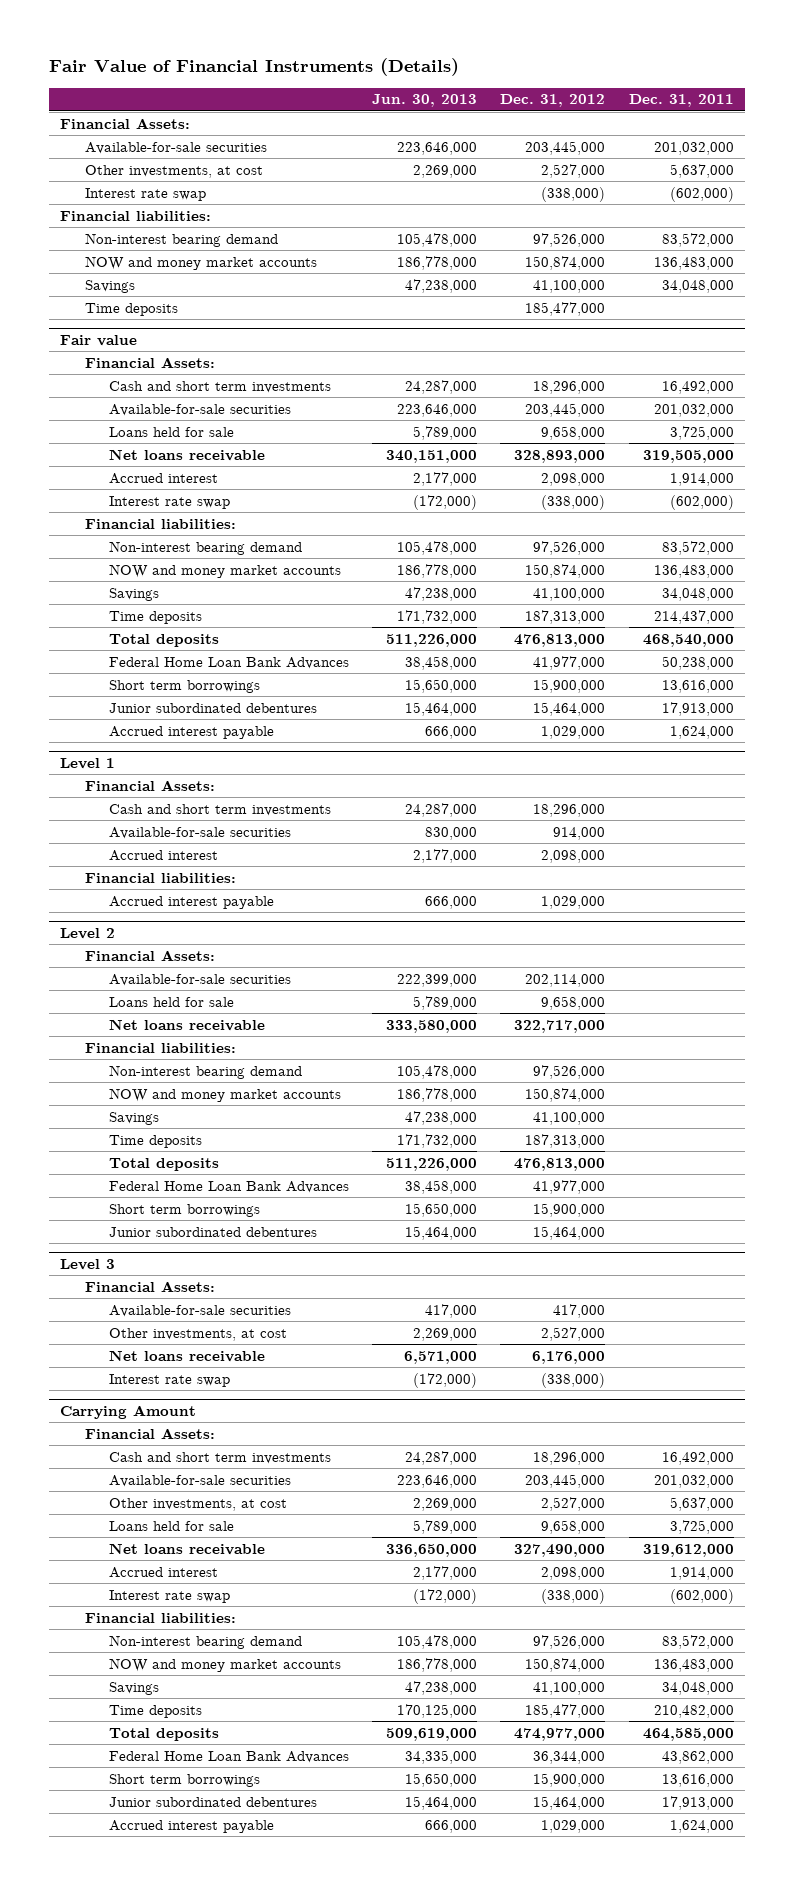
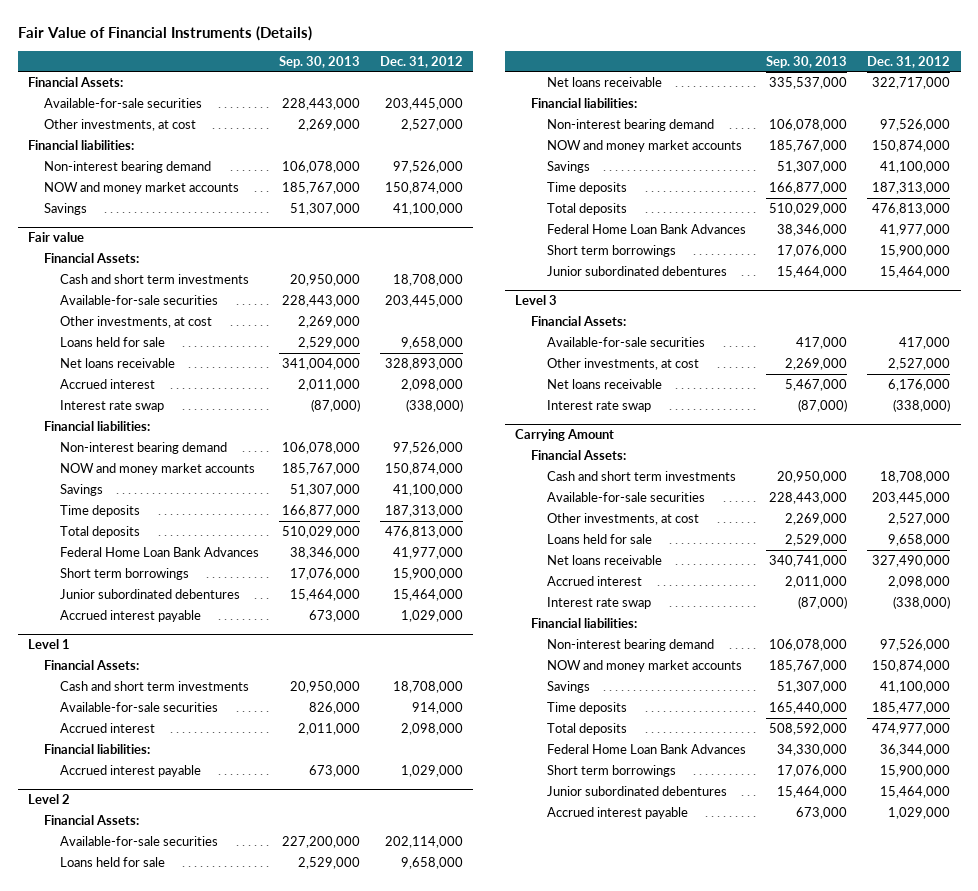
[371,94,477,108] Jun. 30, 2013 -> none
[628,94,734,108] Dec. 31, 2011 -> none
none -> [278,55,360,68] Sep. 30, 2013
[84,187,206,201] Interest rate swap -> none
[84,302,178,316] Time deposits -> none
[533,380,606,394] 18,296,000 -> [393,274,464,287] 18,708,000
none -> [59,316,212,329] Other investments, at cost
[533,803,606,817] 18,296,000 -> [393,681,464,694] 18,708,000
[533,1451,606,1465] 18,296,000 -> [880,471,951,484] 18,708,000

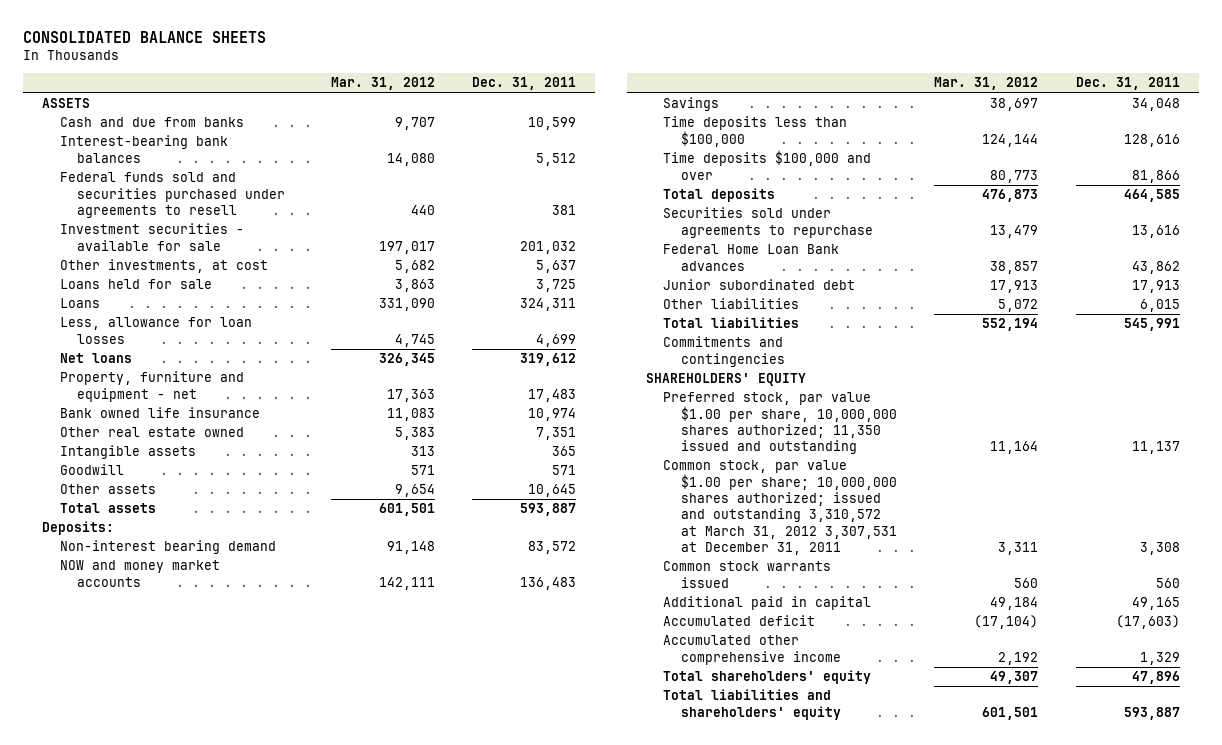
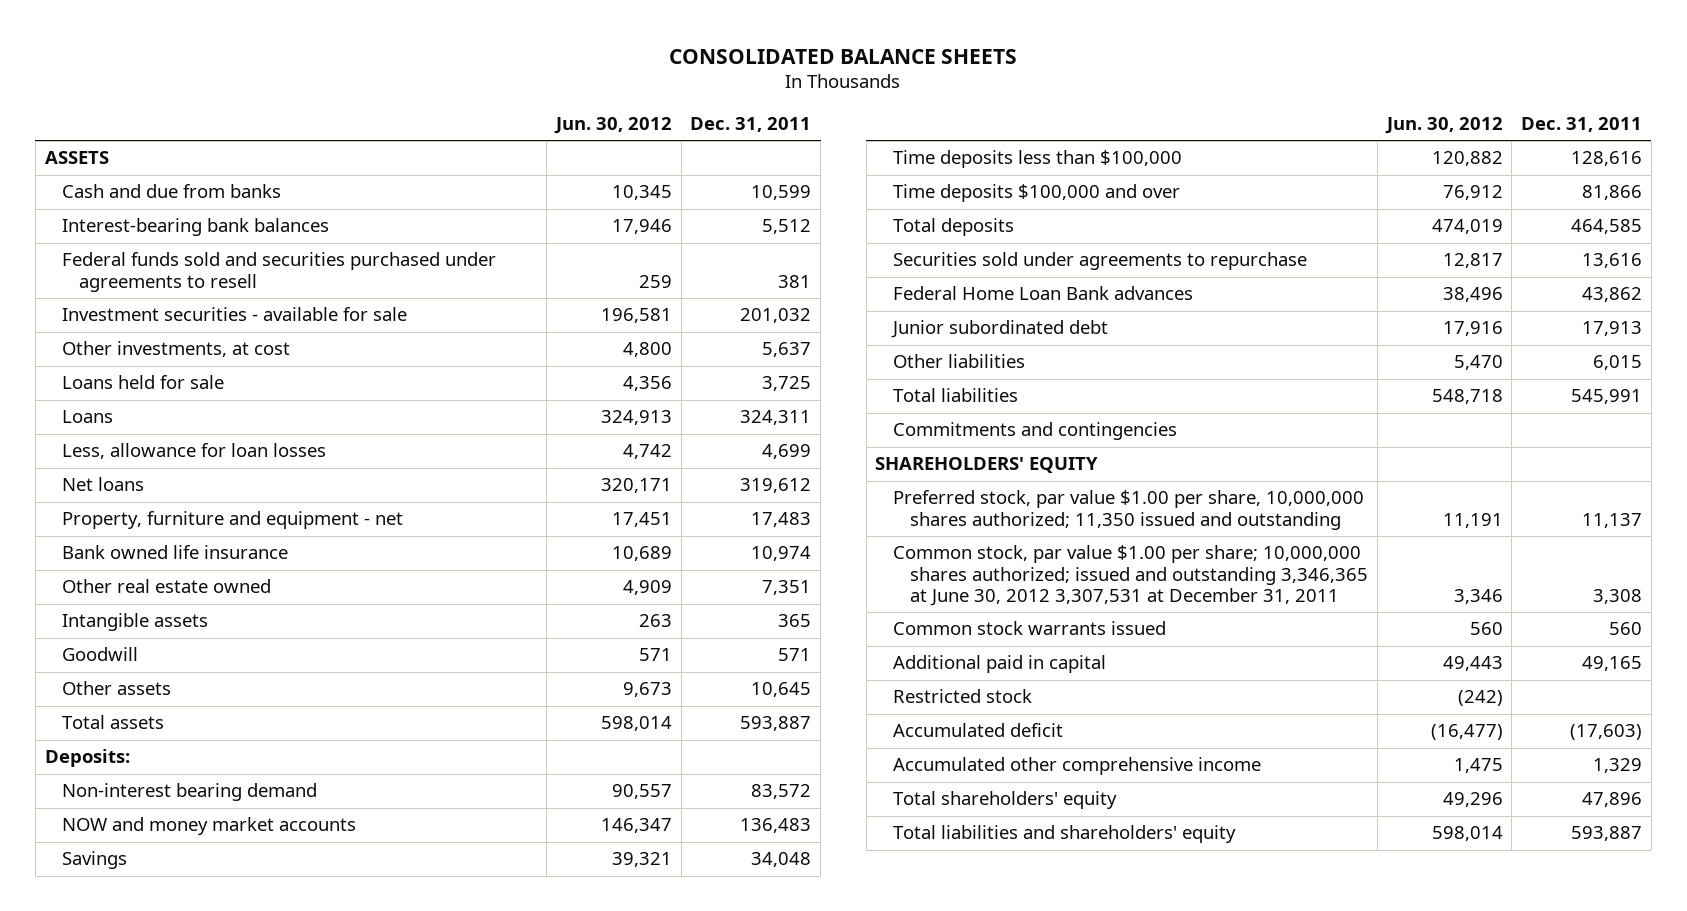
[330,77,435,91] Mar. 31, 2012 -> none
none -> [553,117,672,135] Jun. 30, 2012
[663,460,897,556] Common stock, par value $1.00 per share; 10,000,000 shares authorized; issued and outstanding 3,310,572 at March 31, 2012 3,307,531 at December 31, 2011 -> [892,545,1369,607] Common stock, par value $1.00 per share; 10,000,000 shares authorized; issued and outstanding 3,346,365 at June 30, 2012 3,307,531 at December 31, 2011
none -> [892,689,1032,704] Restricted stock

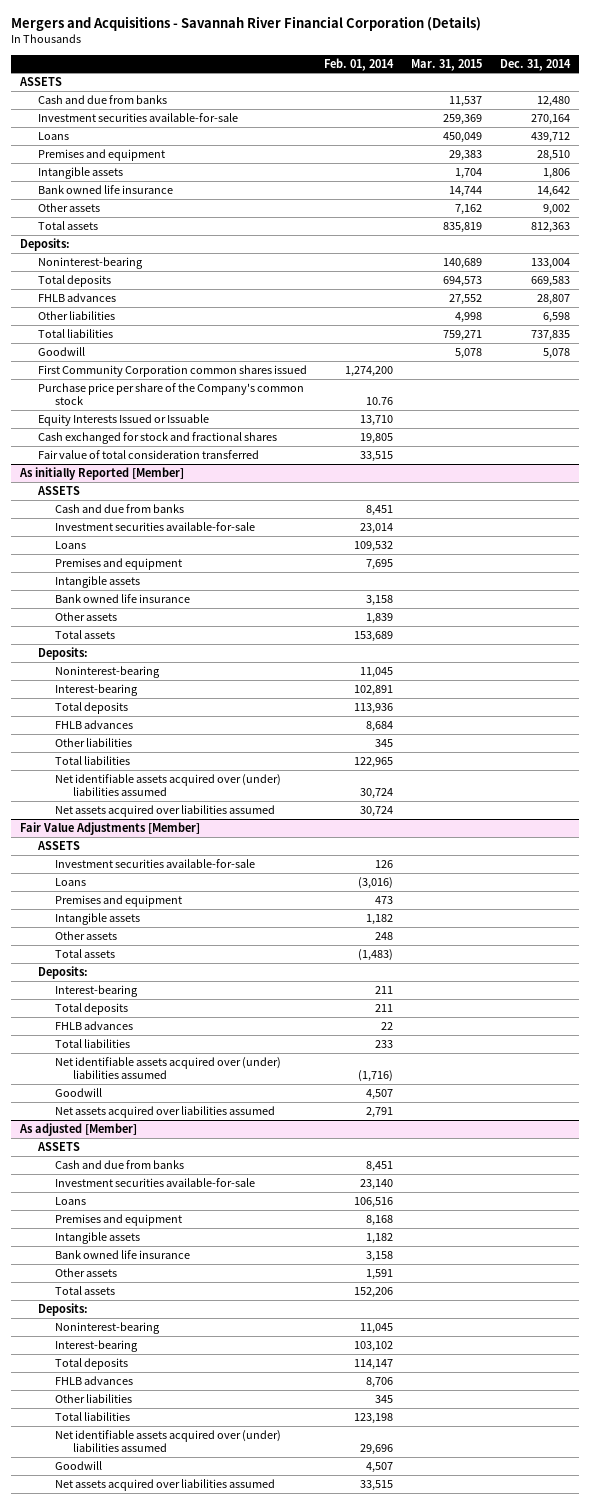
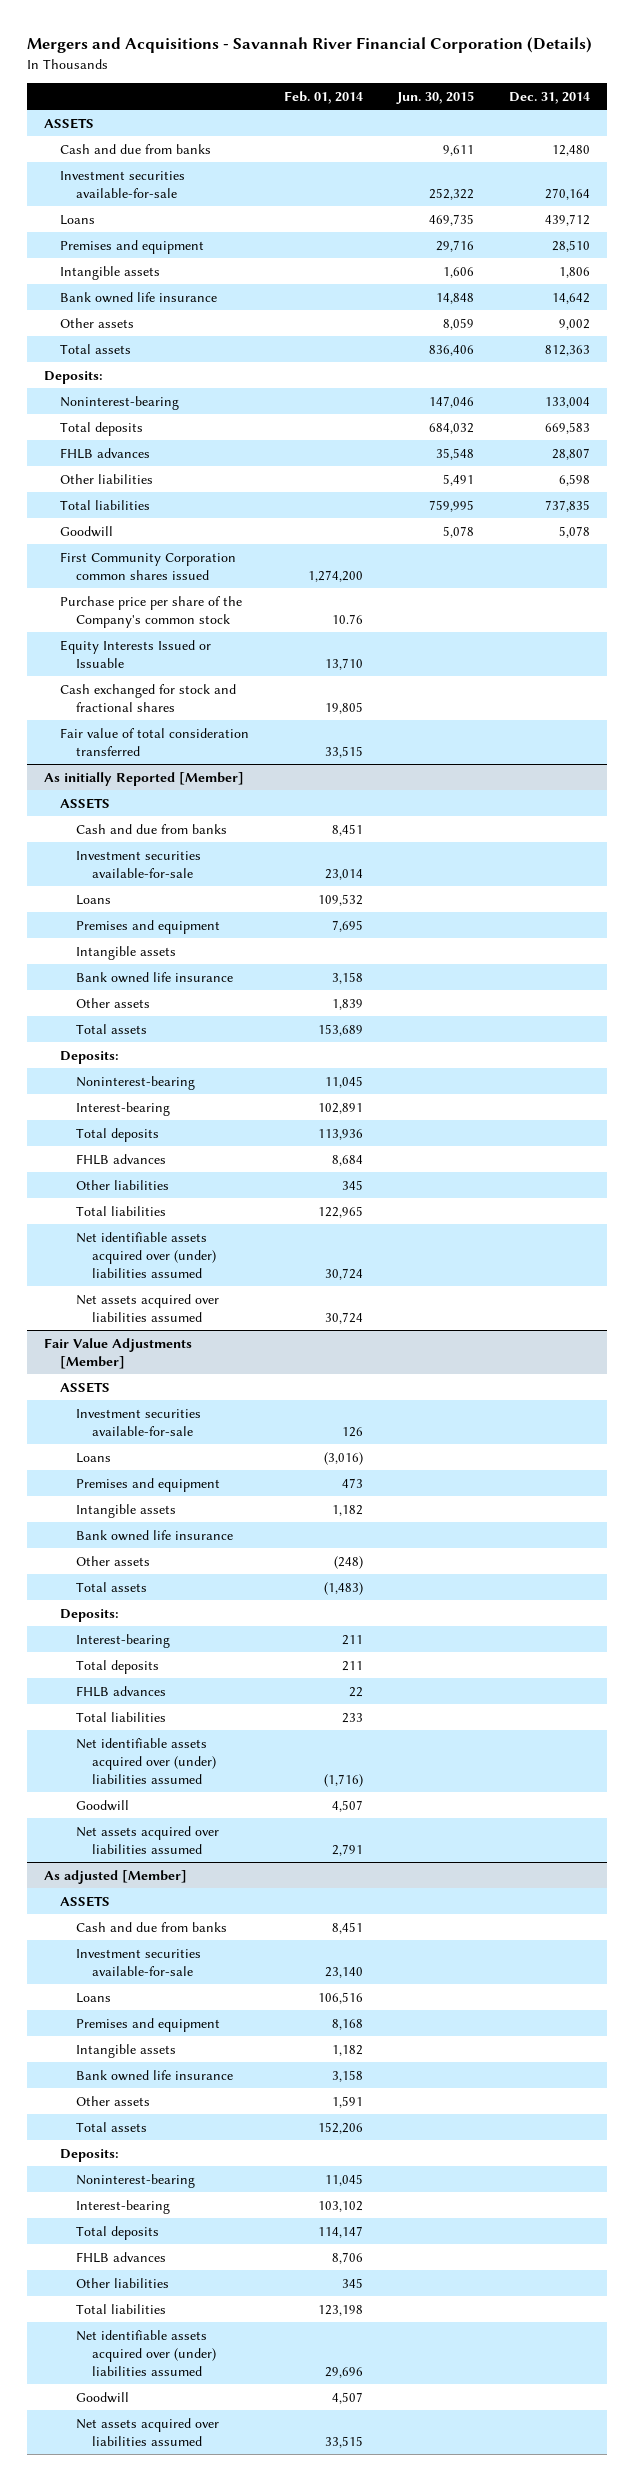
[411,58,483,71] Mar. 31, 2015 -> none
none -> [396,90,475,104] Jun. 30, 2015
none -> [75,1529,233,1541] Bank owned life insurance
[375,931,394,940] 248 -> [333,1555,363,1569] (248)

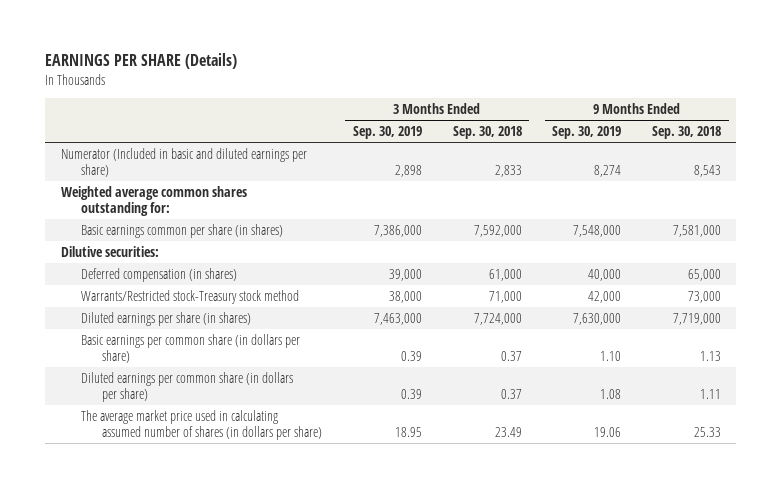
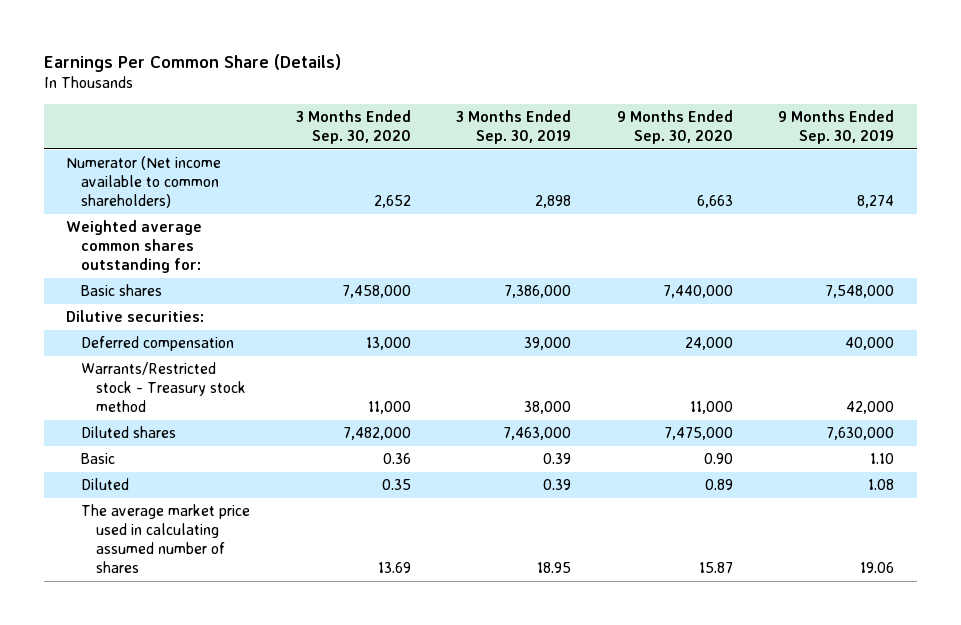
[45,53,238,70] EARNINGS PER SHARE (Details) -> [43,53,341,72] Earnings Per Common Share (Details)
[452,125,522,139] Sep. 30, 2018 -> none
[651,125,721,139] Sep. 30, 2018 -> none
none -> [295,109,411,144] 3 Months Ended Sep. 30, 2020
none -> [616,109,733,144] 9 Months Ended Sep. 30, 2020
[60,147,307,177] Numerator (Included in basic and diluted earnings per share) -> [66,156,222,209] Numerator (Net income available to common shareholders)
[81,223,284,238] Basic earnings common per share (in shares) -> [81,284,163,297] Basic shares
[81,267,238,282] Deferred compensation (in shares) -> [81,336,235,352] Deferred compensation
[81,289,300,304] Warrants/Restricted stock-Treasury stock method -> [81,362,247,413] Warrants/Restricted stock - Treasury stock method
[81,311,252,326] Diluted earnings per share (in shares) -> [81,426,177,439] Diluted shares
[81,333,301,363] Basic earnings per common share (in dollars per share) -> [81,453,116,465] Basic
[81,371,294,402] Diluted earnings per common share (in dollars per share) -> [81,478,130,491] Diluted
[81,409,323,440] The average market price used in calculating assumed number of shares (in dollars per share) -> [81,504,251,574] The average market price used in calculating assumed number of shares

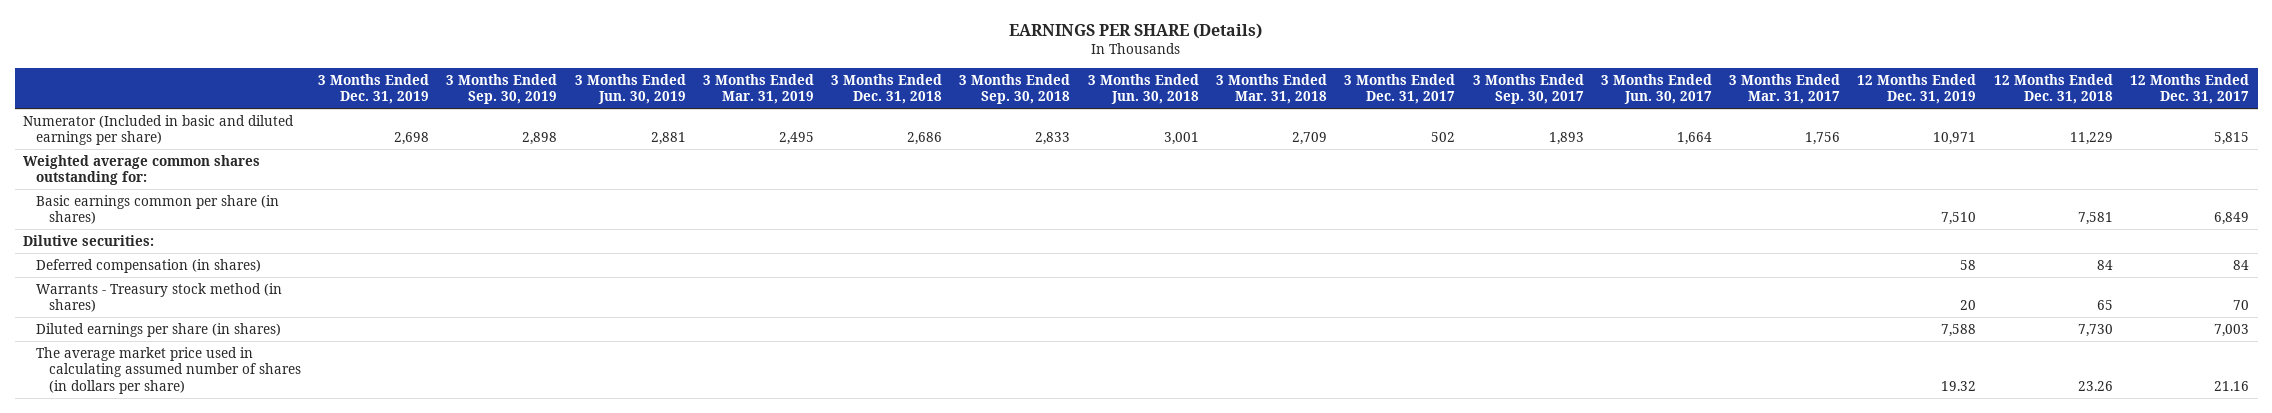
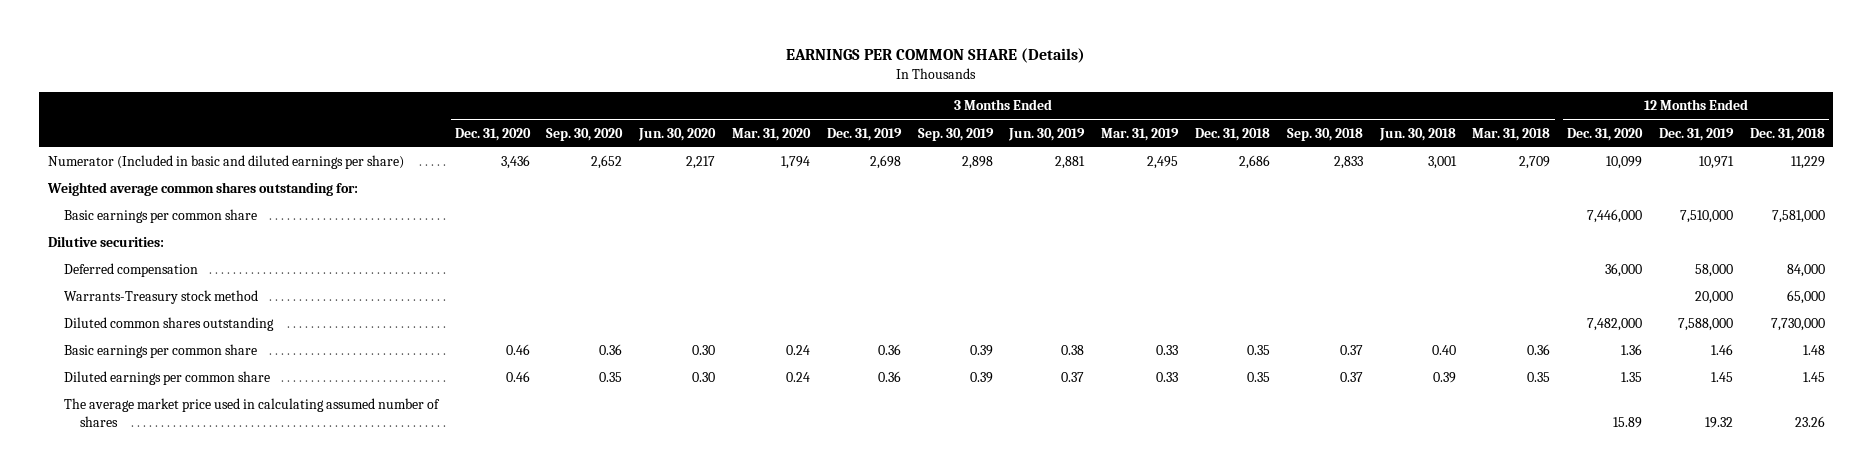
[1009,22,1263,39] EARNINGS PER SHARE (Details) -> [786,48,1086,64] EARNINGS PER COMMON SHARE (Details)
[1344,73,1456,105] 3 Months Ended Dec. 31, 2017 -> none
[1472,73,1584,105] 3 Months Ended Sep. 30, 2017 -> none
[1600,73,1712,105] 3 Months Ended Jun. 30, 2017 -> none
[1729,73,1841,105] 3 Months Ended Mar. 31, 2017 -> none
[2130,73,2250,105] 12 Months Ended Dec. 31, 2017 -> none
none -> [454,127,531,141] Dec. 31, 2020
none -> [546,127,624,141] Sep. 30, 2020
none -> [638,127,717,141] Jun. 30, 2020
none -> [732,127,812,141] Mar. 31, 2020
none -> [1567,127,1644,141] Dec. 31, 2020
[35,194,279,225] Basic earnings common per share (in shares) -> [63,209,257,224] Basic earnings per common share
[1941,212,1977,226] 7,510 -> [1679,210,1733,224] 7,510,000
[2077,212,2113,226] 7,581 -> [1771,210,1825,224] 7,581,000
[35,258,261,273] Deferred compensation (in shares) -> [63,263,198,278] Deferred compensation
[1960,259,1977,270] 58 -> [1694,264,1733,278] 58,000
[2096,259,2113,270] 84 -> [1786,264,1825,278] 84,000
[35,282,282,313] Warrants - Treasury stock method (in shares) -> [63,290,258,305] Warrants-Treasury stock method
[1960,300,1977,311] 20 -> [1694,291,1733,305] 20,000
[2096,300,2113,311] 65 -> [1786,290,1825,305] 65,000
[35,322,281,337] Diluted earnings per share (in shares) -> [63,317,274,332] Diluted common shares outstanding
[1941,323,1977,337] 7,588 -> [1677,318,1733,332] 7,588,000
[2077,323,2113,337] 7,730 -> [1770,318,1825,332] 7,730,000
none -> [63,344,257,359] Basic earnings per common share
none -> [63,371,270,386] Diluted earnings per common share
[35,346,301,394] The average market price used in calculating assumed number of shares (in dollars per share) -> [63,398,440,427] The average market price used in calculating assumed number of shares

